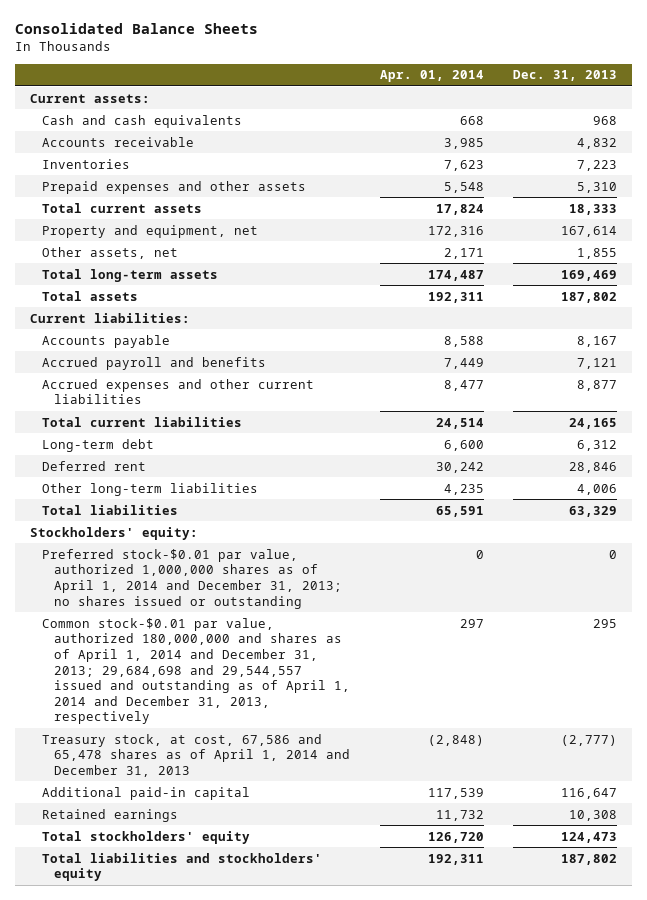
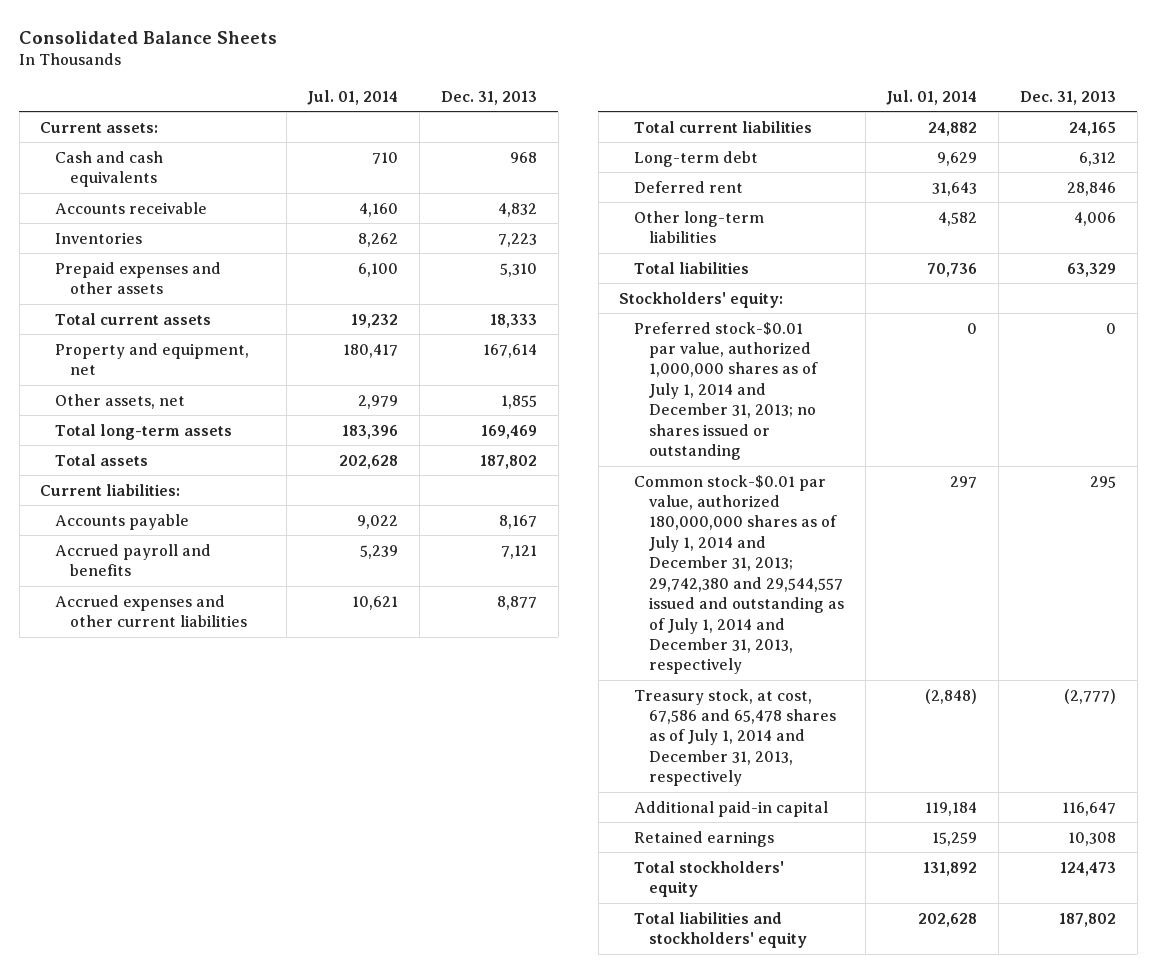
[379,70,484,83] Apr. 01, 2014 -> none
none -> [307,89,399,105] Jul. 01, 2014
[41,548,343,609] Preferred stock-$0.01 par value, authorized 1,000,000 shares as of April 1, 2014 and December 31, 2013; no shares issued or outstanding -> [634,321,818,461] Preferred stock-$0.01 par value, authorized 1,000,000 shares as of July 1, 2014 and December 31, 2013; no shares issued or outstanding
[41,617,351,725] Common stock-$0.01 par value, authorized 180,000,000 and shares as of April 1, 2014 and December 31, 2013; 29,684,698 and 29,544,557 issued and outstanding as of April 1, 2014 and December 31, 2013, respectively -> [634,474,844,675] Common stock-$0.01 par value, authorized 180,000,000 shares as of July 1, 2014 and December 31, 2013; 29,742,380 and 29,544,557 issued and outstanding as of July 1, 2014 and December 31, 2013, respectively
[41,733,351,777] Treasury stock, at cost, 67,586 and 65,478 shares as of April 1, 2014 and December 31, 2013 -> [634,688,836,787] Treasury stock, at cost, 67,586 and 65,478 shares as of July 1, 2014 and December 31, 2013, respectively

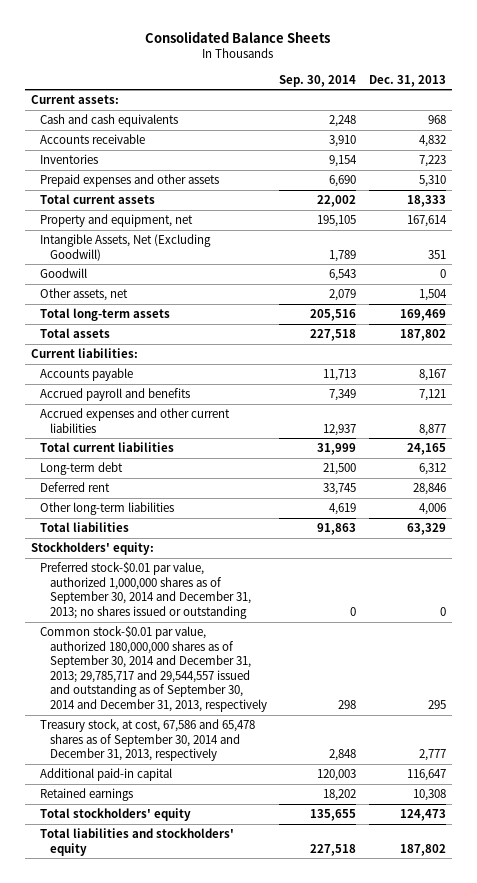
[307,89,399,105] Jul. 01, 2014 -> none
none -> [279,74,357,87] Sep. 30, 2014
none -> [40,234,212,261] Intangible Assets, Net (Excluding Goodwill)
none -> [40,268,88,279] Goodwill
[500,394,537,409] 1,855 -> [418,289,447,302] 1,504
[634,321,818,461] Preferred stock-$0.01 par value, authorized 1,000,000 shares as of July 1, 2014 and December 31, 2013; no shares issued or outstanding -> [40,562,251,619] Preferred stock-$0.01 par value, authorized 1,000,000 shares as of September 30, 2014 and December 31, 2013; no shares issued or outstanding
[634,474,844,675] Common stock-$0.01 par value, authorized 180,000,000 shares as of July 1, 2014 and December 31, 2013; 29,742,380 and 29,544,557 issued and outstanding as of July 1, 2014 and December 31, 2013, respectively -> [40,626,267,712] Common stock-$0.01 par value, authorized 180,000,000 shares as of September 30, 2014 and December 31, 2013; 29,785,717 and 29,544,557 issued and outstanding as of September 30, 2014 and December 31, 2013, respectively
[634,688,836,787] Treasury stock, at cost, 67,586 and 65,478 shares as of July 1, 2014 and December 31, 2013, respectively -> [40,719,256,762] Treasury stock, at cost, 67,586 and 65,478 shares as of September 30, 2014 and December 31, 2013, respectively
[1063,688,1116,704] (2,777) -> [418,749,446,762] 2,777

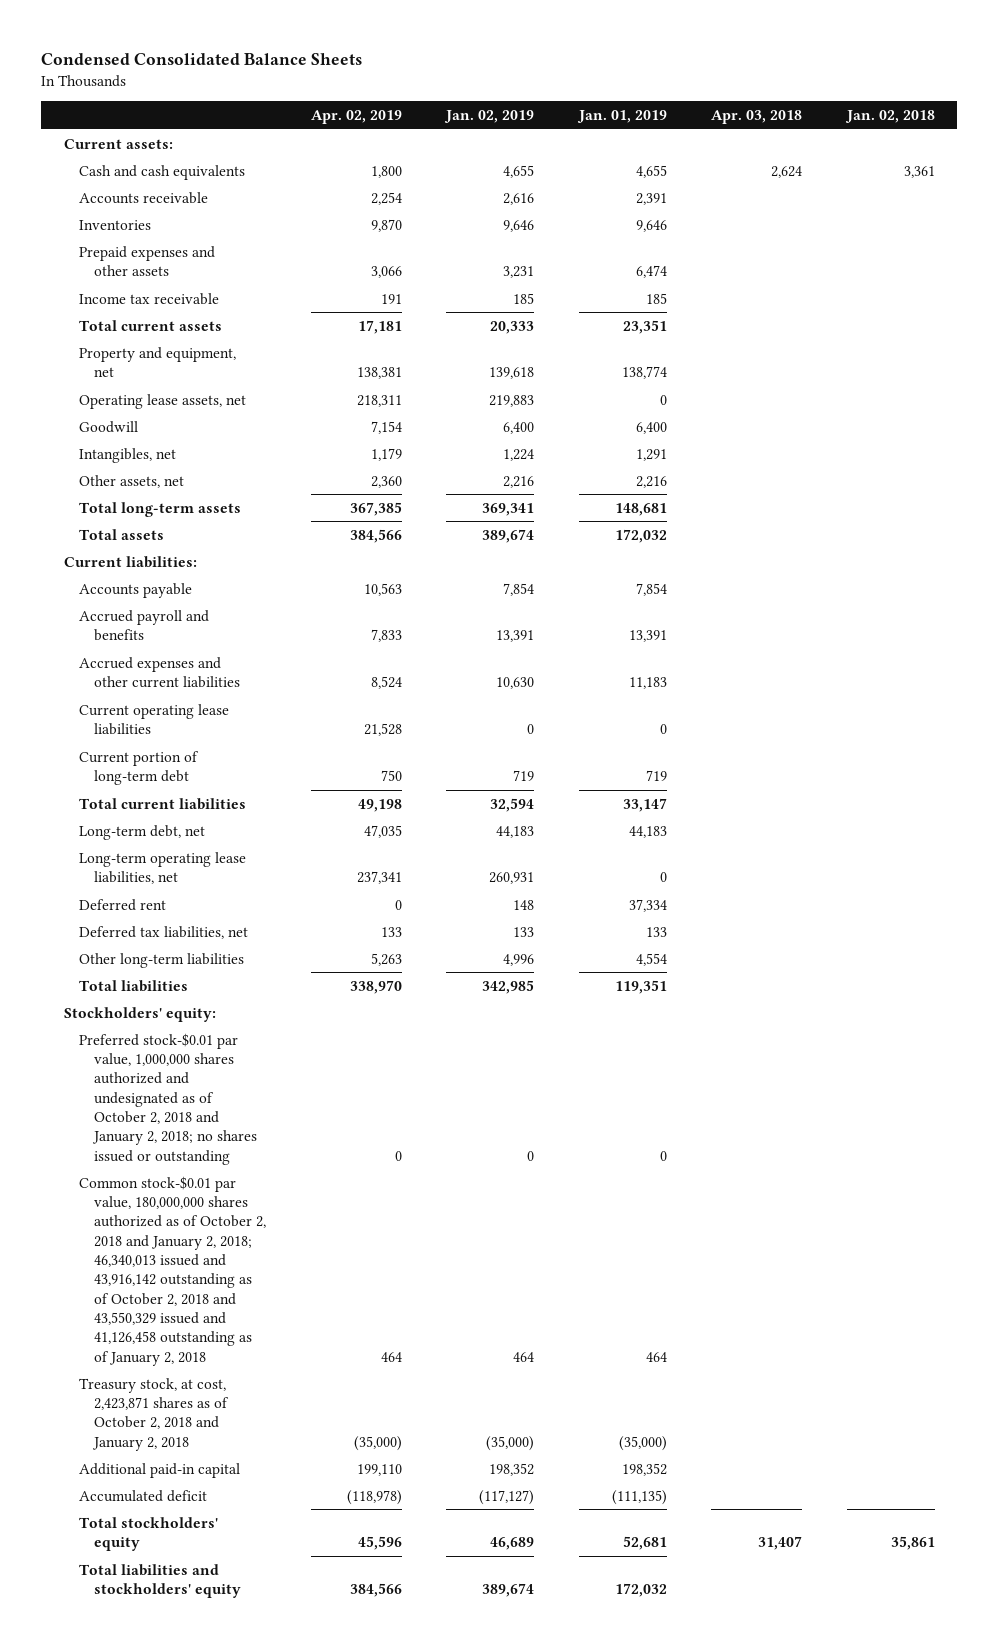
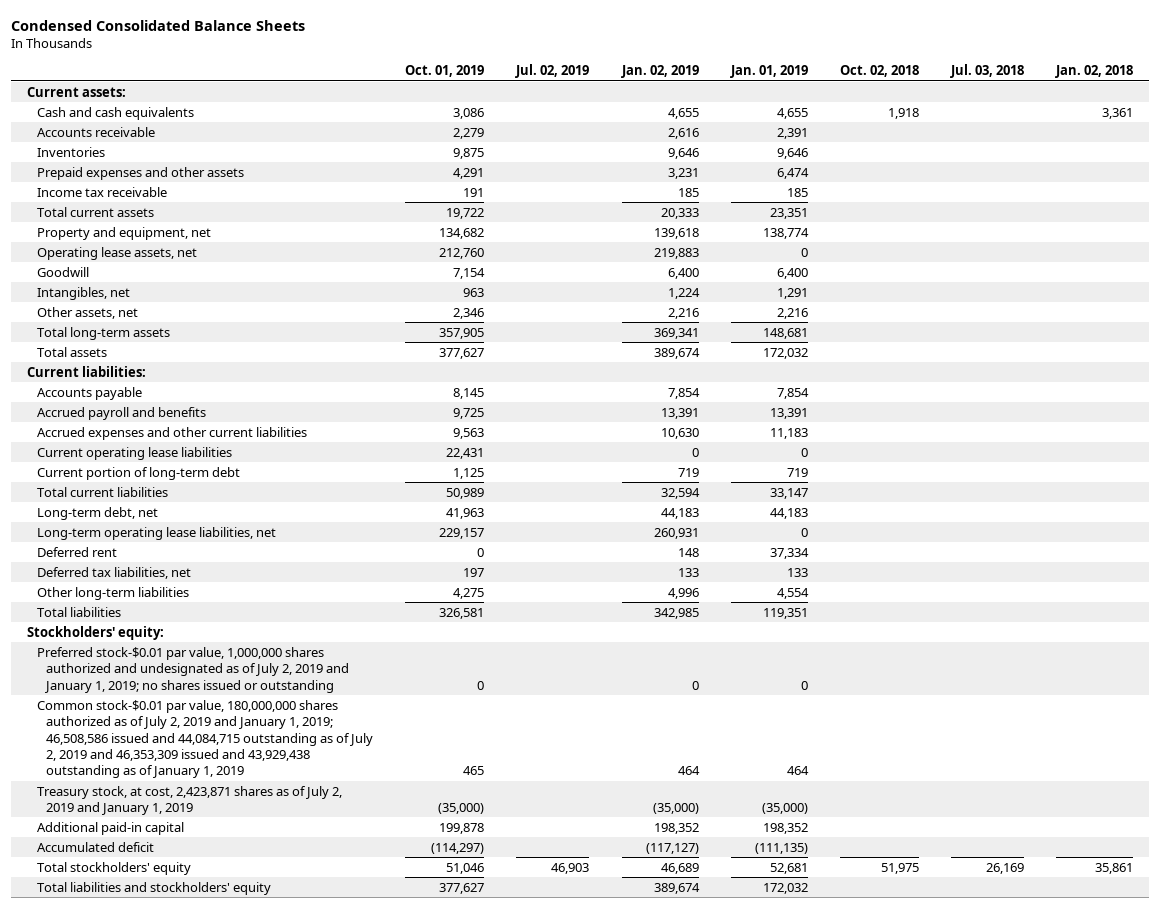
[310,109,402,124] Apr. 02, 2019 -> none
[711,109,803,124] Apr. 03, 2018 -> none
none -> [405,65,485,78] Oct. 01, 2019
none -> [515,64,590,79] Jul. 02, 2019
none -> [839,65,919,78] Oct. 02, 2018
none -> [949,64,1024,79] Jul. 03, 2018
[79,1032,258,1165] Preferred stock-$0.01 par value, 1,000,000 shares authorized and undesignated as of October 2, 2018 and January 2, 2018; no shares issued or outstanding -> [36,646,350,693] Preferred stock-$0.01 par value, 1,000,000 shares authorized and undesignated as of July 2, 2019 and January 1, 2019; no shares issued or outstanding
[79,1175,267,1366] Common stock-$0.01 par value, 180,000,000 shares authorized as of October 2, 2018 and January 2, 2018; 46,340,013 issued and 43,916,142 outstanding as of October 2, 2018 and 43,550,329 issued and 41,126,458 outstanding as of January 2, 2018 -> [36,699,374,779] Common stock-$0.01 par value, 180,000,000 shares authorized as of July 2, 2019 and January 1, 2019; 46,508,586 issued and 44,084,715 outstanding as of July 2, 2019 and 46,353,309 issued and 43,929,438 outstanding as of January 1, 2019
[79,1377,230,1451] Treasury stock, at cost, 2,423,871 shares as of October 2, 2018 and January 2, 2018 -> [36,785,342,816] Treasury stock, at cost, 2,423,871 shares as of July 2, 2019 and January 1, 2019

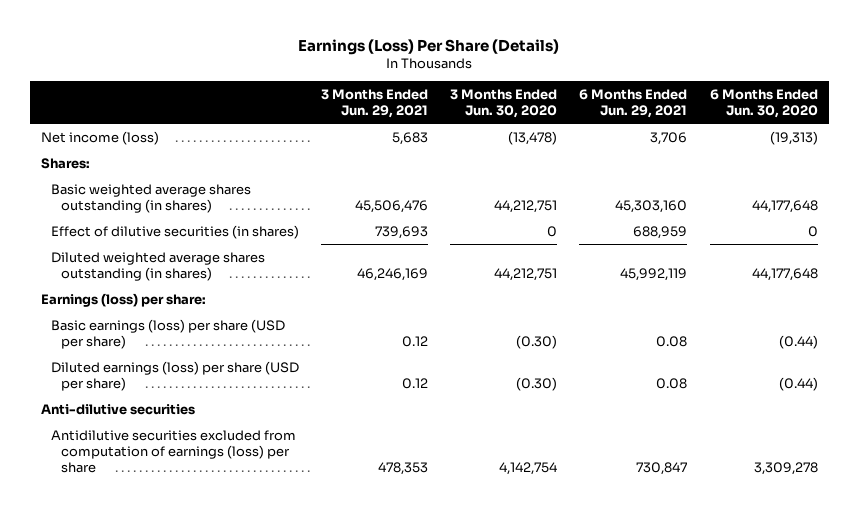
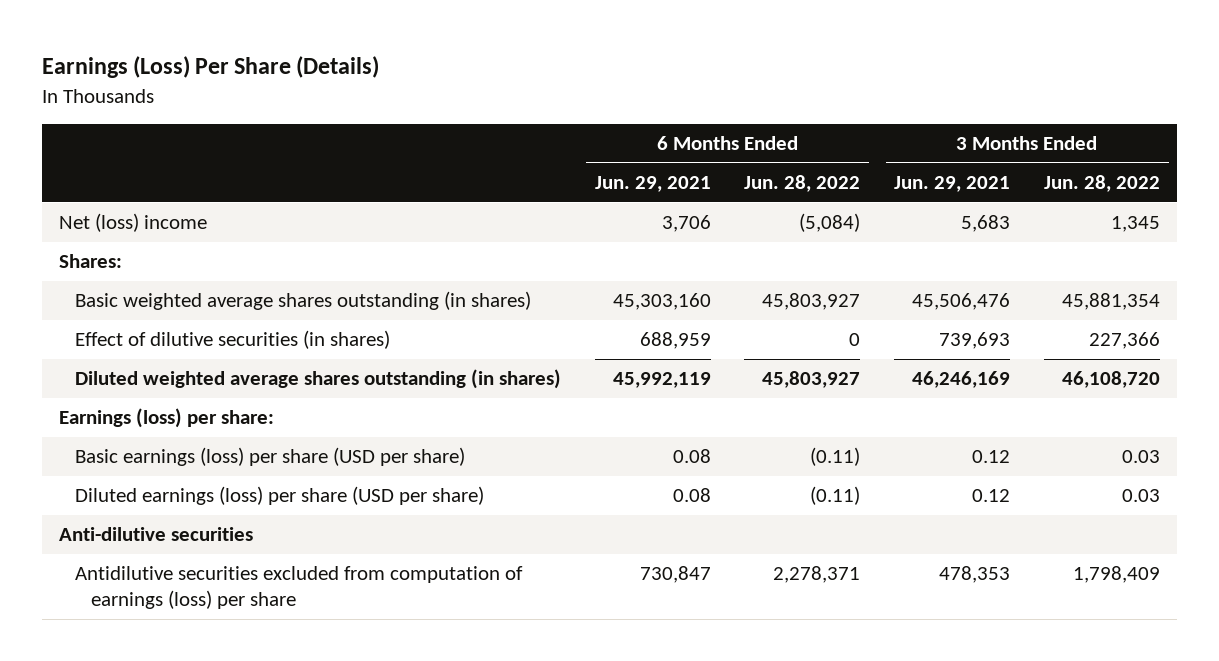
[450,88,558,119] 3 Months Ended Jun. 30, 2020 -> none
[709,88,818,119] 6 Months Ended Jun. 30, 2020 -> none
none -> [744,174,861,192] Jun. 28, 2022
none -> [1044,174,1161,192] Jun. 28, 2022
[41,130,160,145] Net income (loss) -> [58,213,207,233] Net (loss) income

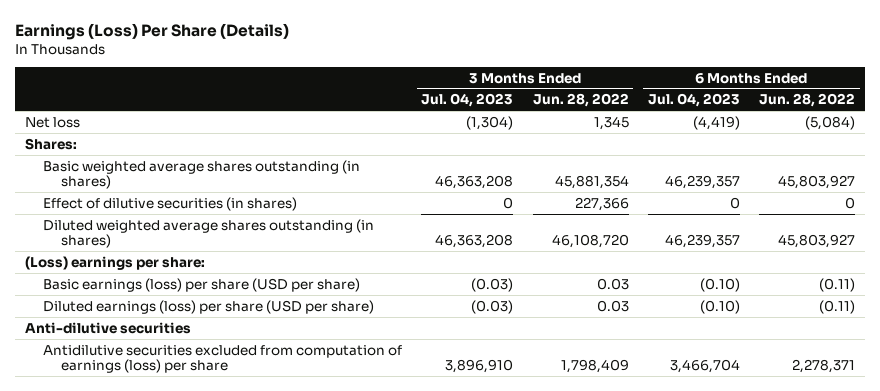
[594,175,711,192] Jun. 29, 2021 -> none
[894,175,1011,192] Jun. 29, 2021 -> none
none -> [421,93,514,108] Jul. 04, 2023
none -> [647,93,740,108] Jul. 04, 2023
[58,213,207,233] Net (loss) income -> [24,116,80,128] Net loss
[58,408,274,429] Earnings (loss) per share: -> [24,255,205,270] (Loss) earnings per share:

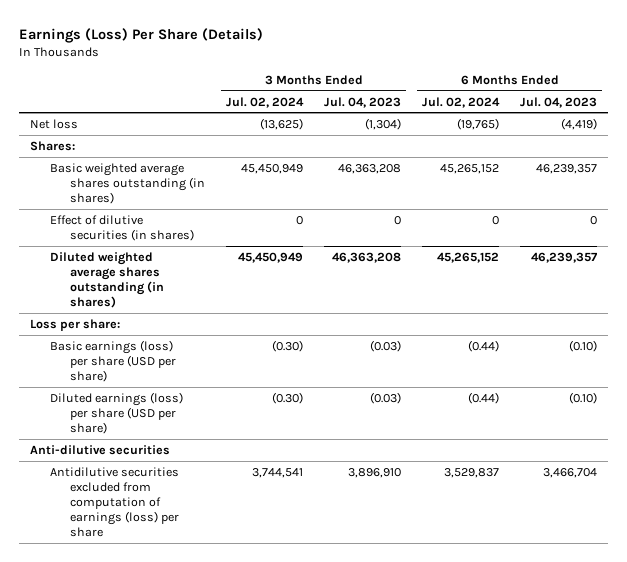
[532,93,629,108] Jun. 28, 2022 -> none
[759,93,856,108] Jun. 28, 2022 -> none
none -> [226,96,305,108] Jul. 02, 2024
none -> [422,96,501,108] Jul. 02, 2024
[24,255,205,270] (Loss) earnings per share: -> [29,318,120,331] Loss per share:

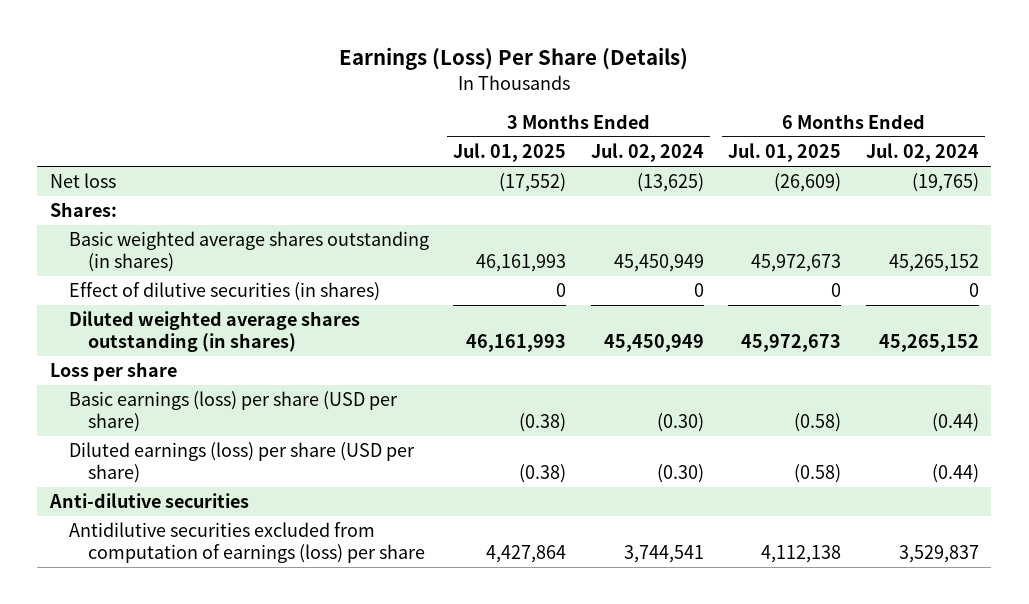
[324,96,402,108] Jul. 04, 2023 -> none
[520,96,598,108] Jul. 04, 2023 -> none
none -> [453,142,567,162] Jul. 01, 2025
none -> [728,142,842,162] Jul. 01, 2025
[29,318,120,331] Loss per share: -> [49,362,177,382] Loss per share

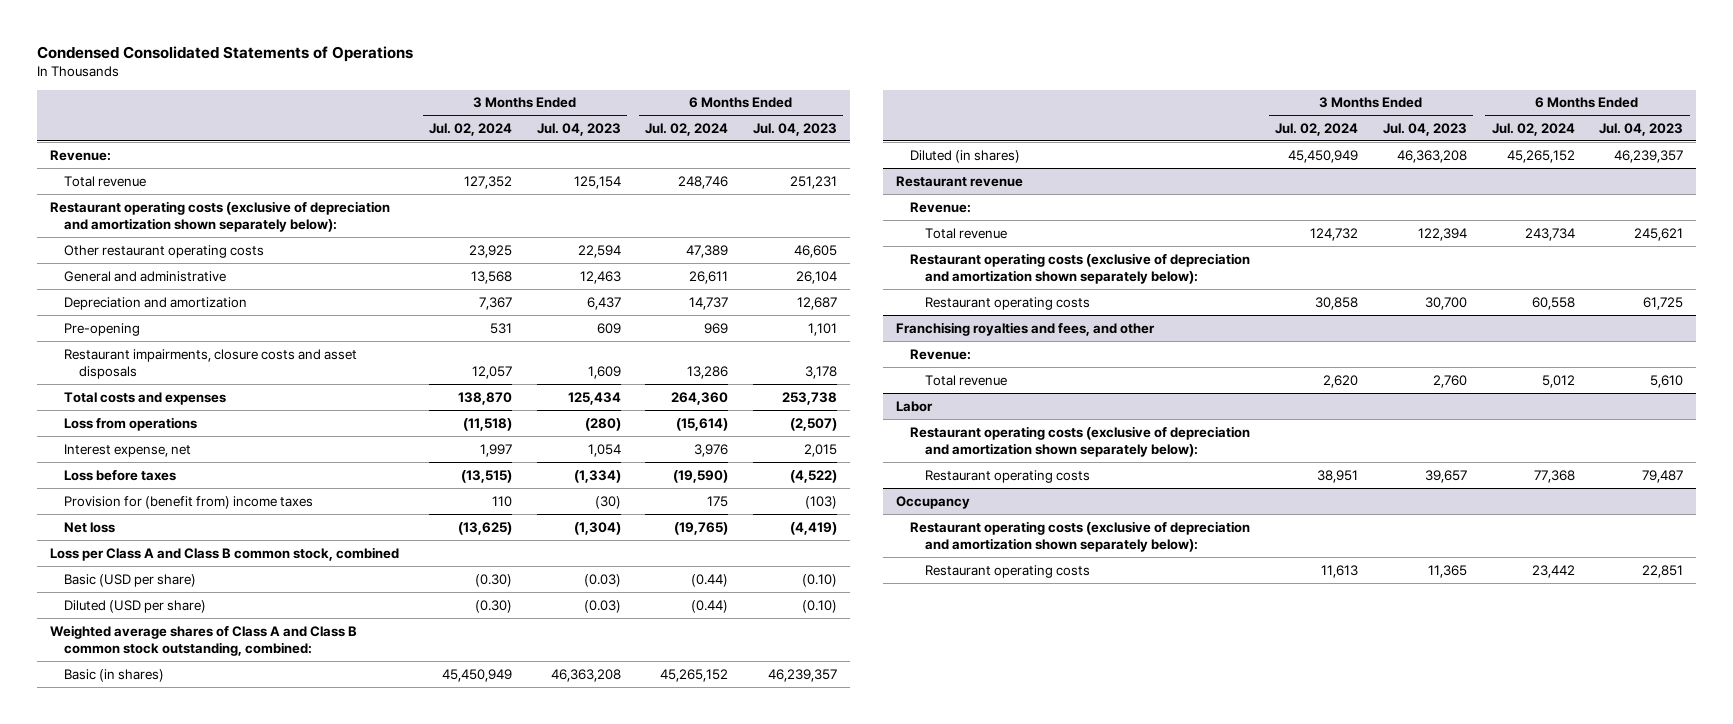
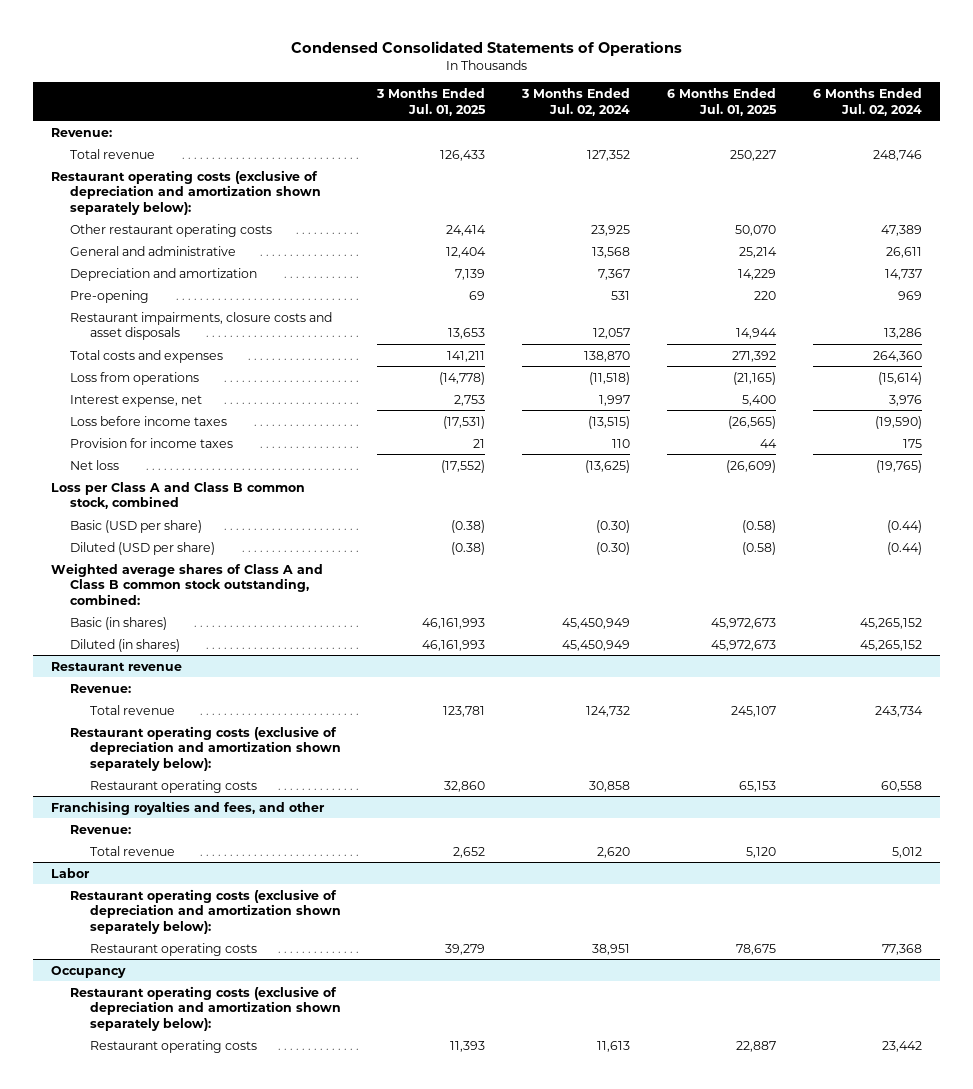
[536,122,621,136] Jul. 04, 2023 -> none
[753,122,838,136] Jul. 04, 2023 -> none
none -> [376,88,487,116] 3 Months Ended Jul. 01, 2025
none -> [666,88,777,116] 6 Months Ended Jul. 01, 2025
[64,469,177,481] Loss before taxes -> [70,415,228,426] Loss before income taxes
[64,495,314,509] Provision for (benefit from) income taxes -> [70,437,234,448] Provision for income taxes

